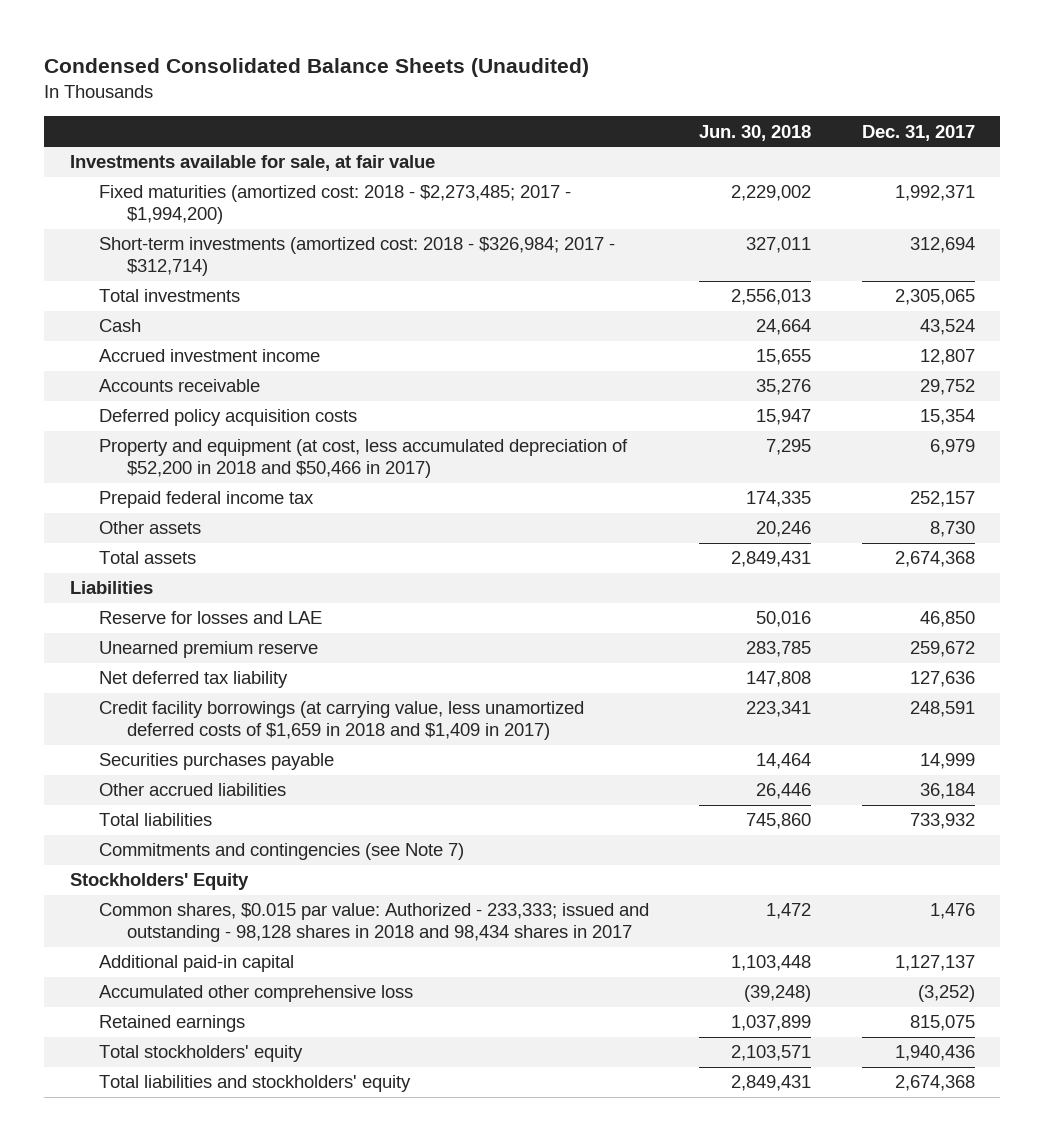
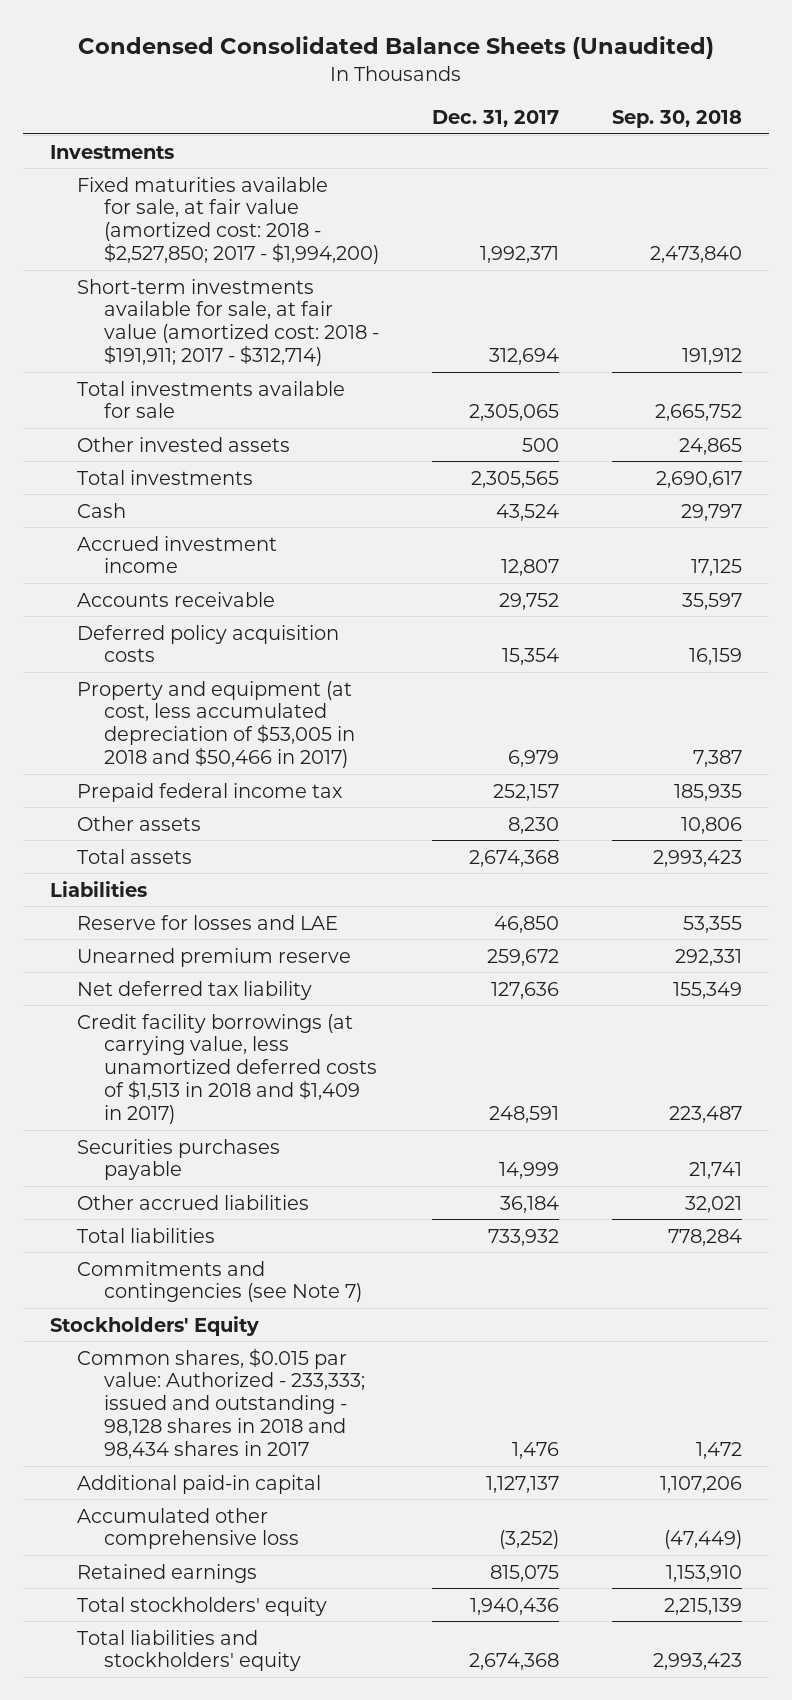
[699,124,812,141] Jun. 30, 2018 -> none
none -> [612,110,743,129] Sep. 30, 2018
[69,155,435,172] Investments available for sale, at fair value -> [50,144,175,159] Investments
[98,185,571,225] Fixed maturities (amortized cost: 2018 - $2,273,485; 2017 - $1,994,200) -> [76,176,379,265] Fixed maturities available for sale, at fair value (amortized cost: 2018 - $2,527,850; 2017 - $1,994,200)
[98,237,615,277] Short-term investments (amortized cost: 2018 - $326,984; 2017 - $312,714) -> [76,278,379,367] Short-term investments available for sale, at fair value (amortized cost: 2018 - $191,911; 2017 - $312,714)
none -> [76,380,345,419] Total investments available for sale
none -> [76,436,290,452] Other invested assets
[894,289,975,306] 2,305,065 -> [470,470,559,488] 2,305,565
[98,439,628,479] Property and equipment (at cost, less accumulated depreciation of $52,200 in 2018 and $50,466 in 2017) -> [76,680,355,769] Property and equipment (at cost, less accumulated depreciation of $53,005 in 2018 and $50,466 in 2017)
[929,521,975,538] 8,730 -> [507,816,559,834] 8,230
[98,701,584,741] Credit facility borrowings (at carrying value, less unamortized deferred costs of $1,659 in 2018 and $1,409 in 2017) -> [76,1013,377,1125] Credit facility borrowings (at carrying value, less unamortized deferred costs of $1,513 in 2018 and $1,409 in 2017)

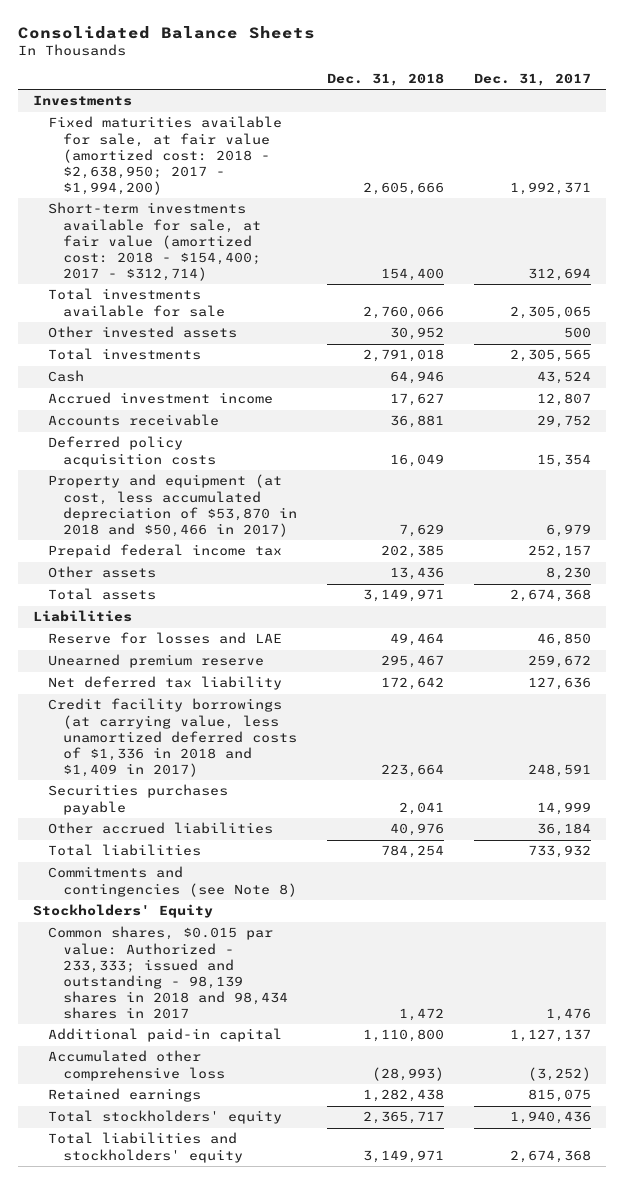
[78,36,715,60] Condensed Consolidated Balance Sheets (Unaudited) -> [17,25,315,39] Consolidated Balance Sheets
[612,110,743,129] Sep. 30, 2018 -> none
none -> [327,73,445,87] Dec. 31, 2018
[76,176,379,265] Fixed maturities available for sale, at fair value (amortized cost: 2018 - $2,527,850; 2017 - $1,994,200) -> [47,116,282,195] Fixed maturities available for sale, at fair value (amortized cost: 2018 - $2,638,950; 2017 - $1,994,200)
[76,278,379,367] Short-term investments available for sale, at fair value (amortized cost: 2018 - $191,911; 2017 - $312,714) -> [47,202,262,281] Short-term investments available for sale, at fair value (amortized cost: 2018 - $154,400; 2017 - $312,714)
[76,680,355,769] Property and equipment (at cost, less accumulated depreciation of $53,005 in 2018 and $50,466 in 2017) -> [47,474,298,537] Property and equipment (at cost, less accumulated depreciation of $53,870 in 2018 and $50,466 in 2017)
[76,1013,377,1125] Credit facility borrowings (at carrying value, less unamortized deferred costs of $1,513 in 2018 and $1,409 in 2017) -> [47,698,298,777] Credit facility borrowings (at carrying value, less unamortized deferred costs of $1,336 in 2018 and $1,409 in 2017)
[76,1260,362,1303] Commitments and contingencies (see Note 7) -> [47,866,298,897] Commitments and contingencies (see Note 8)
[76,1347,365,1460] Common shares, $0.015 par value: Authorized - 233,333; issued and outstanding - 98,128 shares in 2018 and 98,434 shares in 2017 -> [47,926,289,1020] Common shares, $0.015 par value: Authorized - 233,333; issued and outstanding - 98,139 shares in 2018 and 98,434 shares in 2017

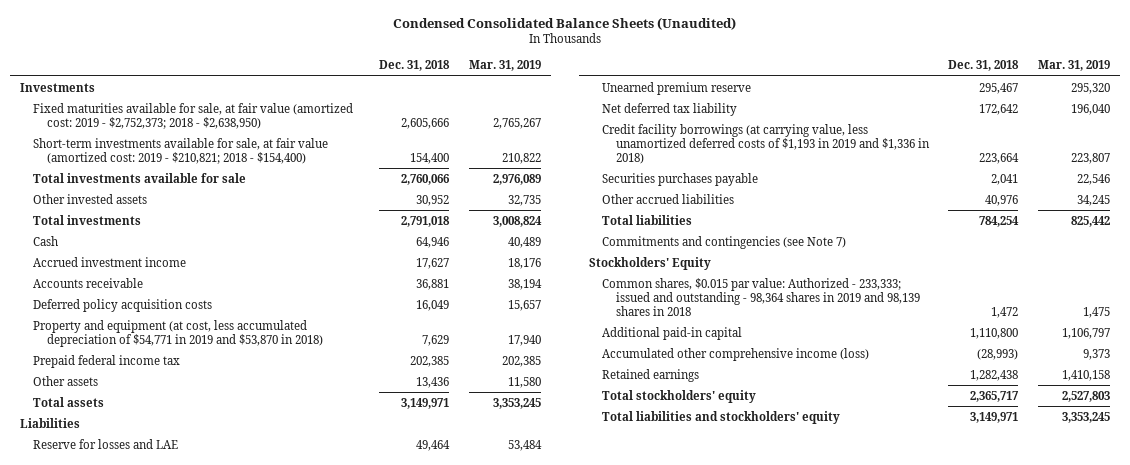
[17,25,315,39] Consolidated Balance Sheets -> [392,16,736,30] Condensed Consolidated Balance Sheets (Unaudited)
[474,73,592,87] Dec. 31, 2017 -> none
none -> [468,60,541,72] Mar. 31, 2019
[47,116,282,195] Fixed maturities available for sale, at fair value (amortized cost: 2018 - $2,638,950; 2017 - $1,994,200) -> [33,102,354,129] Fixed maturities available for sale, at fair value (amortized cost: 2019 - $2,752,373; 2018 - $2,638,950)
[47,202,262,281] Short-term investments available for sale, at fair value (amortized cost: 2018 - $154,400; 2017 - $312,714) -> [33,137,329,164] Short-term investments available for sale, at fair value (amortized cost: 2019 - $210,821; 2018 - $154,400)
[47,474,298,537] Property and equipment (at cost, less accumulated depreciation of $53,870 in 2018 and $50,466 in 2017) -> [33,319,323,347] Property and equipment (at cost, less accumulated depreciation of $54,771 in 2019 and $53,870 in 2018)
[47,698,298,777] Credit facility borrowings (at carrying value, less unamortized deferred costs of $1,336 in 2018 and $1,409 in 2017) -> [602,123,930,164] Credit facility borrowings (at carrying value, less unamortized deferred costs of $1,193 in 2019 and $1,336 in 2018)
[47,866,298,897] Commitments and contingencies (see Note 8) -> [602,235,847,249] Commitments and contingencies (see Note 7)
[47,926,289,1020] Common shares, $0.015 par value: Authorized - 233,333; issued and outstanding - 98,139 shares in 2018 and 98,434 shares in 2017 -> [602,277,920,316] Common shares, $0.015 par value: Authorized - 233,333; issued and outstanding - 98,364 shares in 2019 and 98,139 shares in 2018
[47,1050,226,1081] Accumulated other comprehensive loss -> [602,347,870,361] Accumulated other comprehensive income (loss)

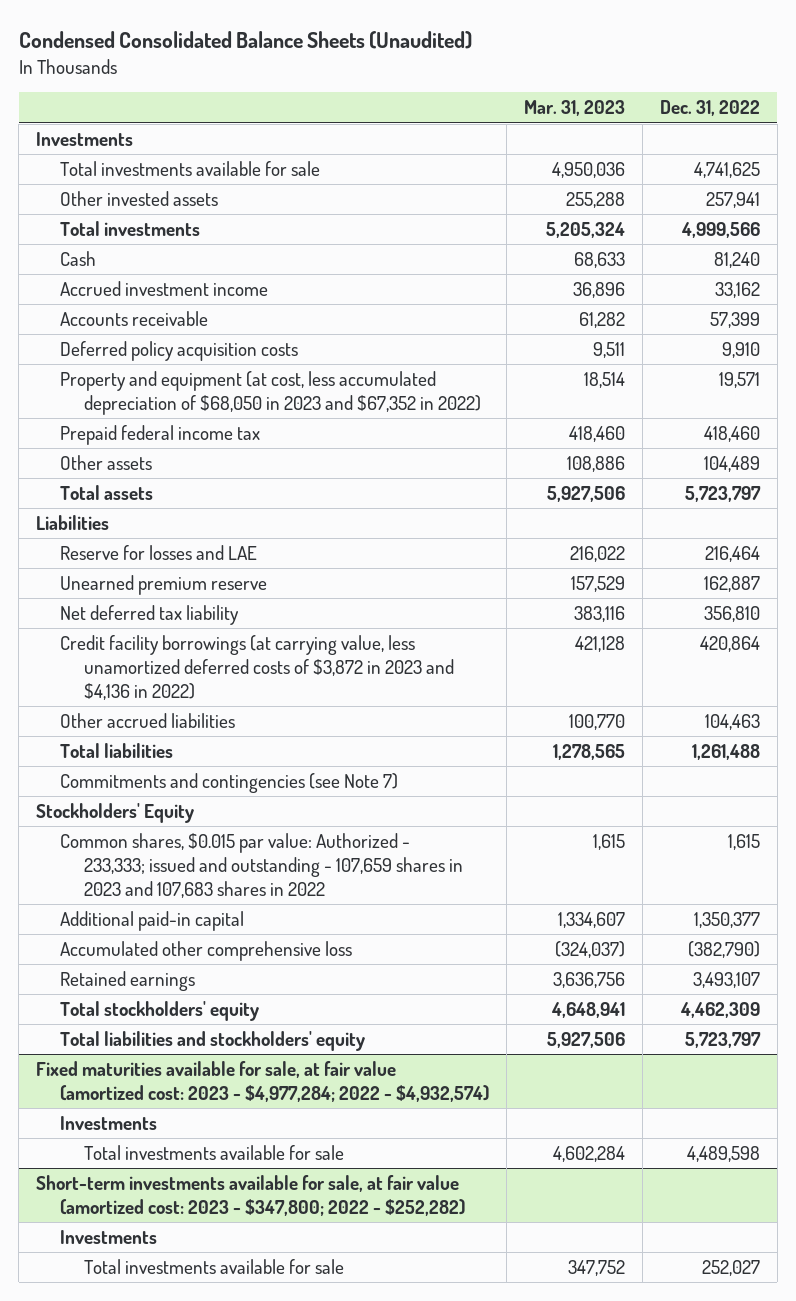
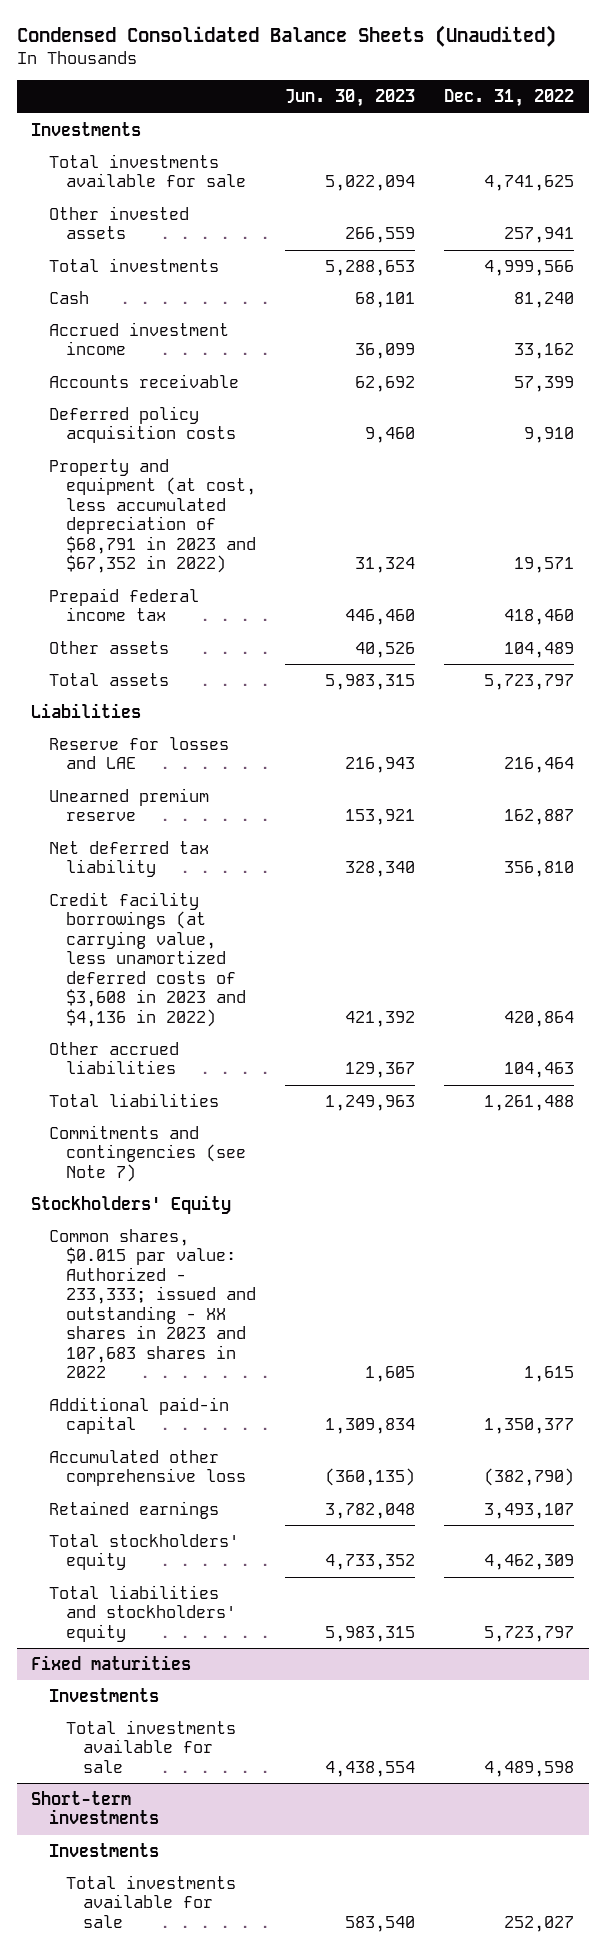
[524,100,626,117] Mar. 31, 2023 -> none
none -> [285,89,416,108] Jun. 30, 2023
[60,370,482,415] Property and equipment (at cost, less accumulated depreciation of $68,050 in 2023 and $67,352 in 2022) -> [48,458,256,574] Property and equipment (at cost, less accumulated depreciation of $68,791 in 2023 and $67,352 in 2022)
[60,634,455,700] Credit facility borrowings (at carrying value, less unamortized deferred costs of $3,872 in 2023 and $4,136 in 2022) -> [48,891,246,1027] Credit facility borrowings (at carrying value, less unamortized deferred costs of $3,608 in 2023 and $4,136 in 2022)
[60,832,464,898] Common shares, $0.015 par value: Authorized - 233,333; issued and outstanding - 107,659 shares in 2023 and 107,683 shares in 2022 -> [48,1228,256,1379] Common shares, $0.015 par value: Authorized - 233,333; issued and outstanding - XX shares in 2023 and 107,683 shares in 2022
[36,1060,490,1102] Fixed maturities available for sale, at fair value (amortized cost: 2023 - $4,977,284; 2022 - $4,932,574) -> [31,1654,192,1670] Fixed maturities
[36,1174,466,1216] Short-term investments available for sale, at fair value (amortized cost: 2023 - $347,800; 2022 - $252,282) -> [31,1790,159,1825] Short-term investments

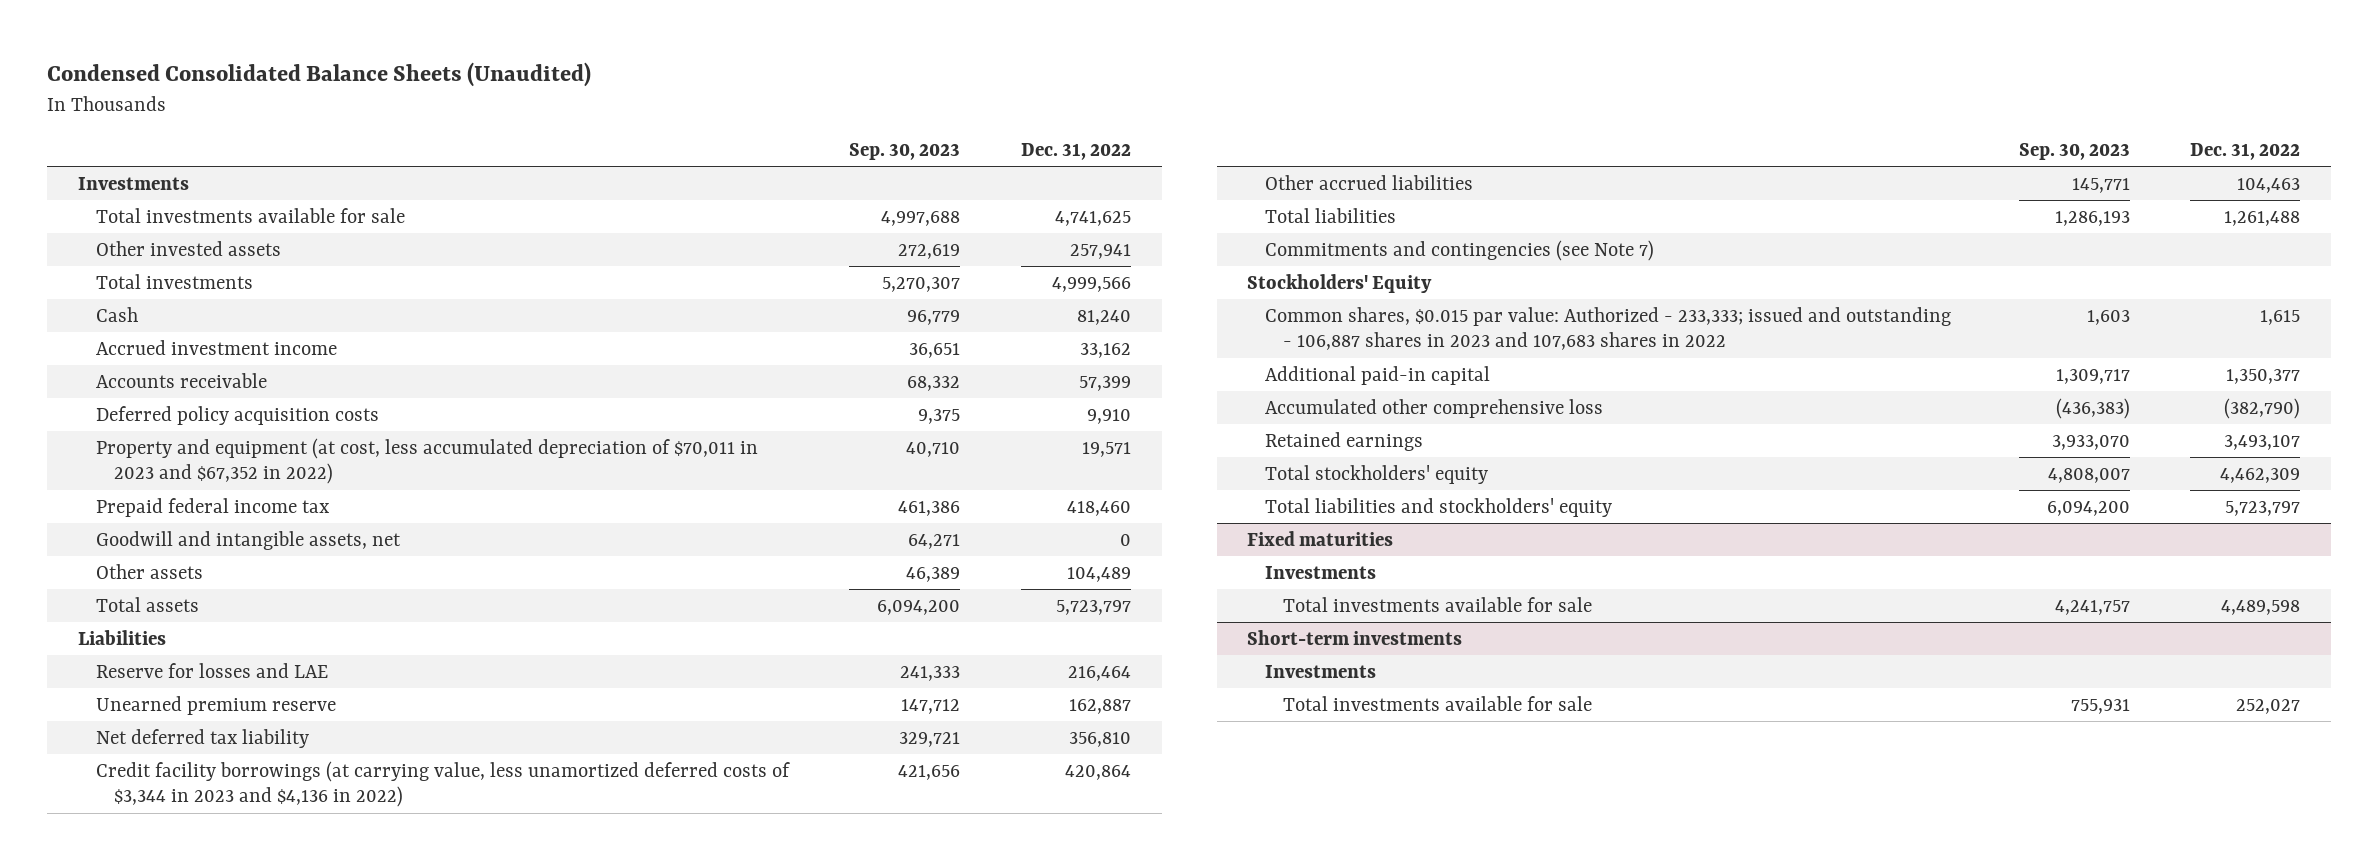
[285,89,416,108] Jun. 30, 2023 -> none
none -> [849,142,961,160] Sep. 30, 2023
[48,458,256,574] Property and equipment (at cost, less accumulated depreciation of $68,791 in 2023 and $67,352 in 2022) -> [95,437,758,485] Property and equipment (at cost, less accumulated depreciation of $70,011 in 2023 and $67,352 in 2022)
none -> [95,530,401,550] Goodwill and intangible assets, net
[48,891,246,1027] Credit facility borrowings (at carrying value, less unamortized deferred costs of $3,608 in 2023 and $4,136 in 2022) -> [95,760,790,808] Credit facility borrowings (at carrying value, less unamortized deferred costs of $3,344 in 2023 and $4,136 in 2022)
[48,1228,256,1379] Common shares, $0.015 par value: Authorized - 233,333; issued and outstanding - XX shares in 2023 and 107,683 shares in 2022 -> [1264,306,1951,351] Common shares, $0.015 par value: Authorized - 233,333; issued and outstanding - 106,887 shares in 2023 and 107,683 shares in 2022

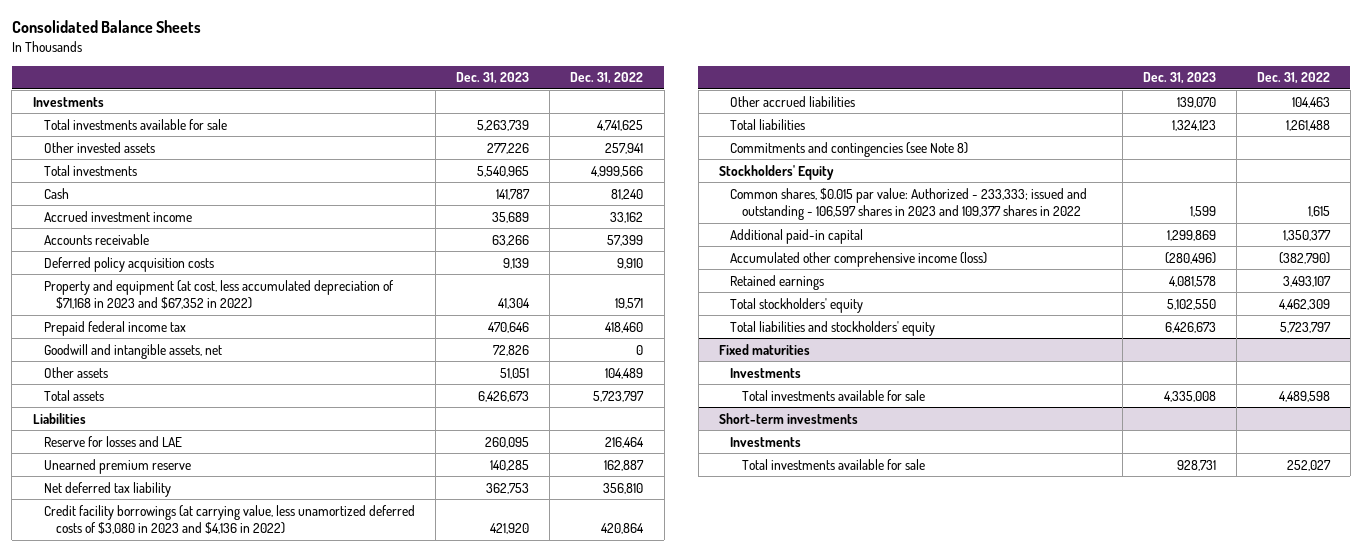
[47,62,592,88] Condensed Consolidated Balance Sheets (Unaudited) -> [11,20,201,34] Consolidated Balance Sheets
[849,142,961,160] Sep. 30, 2023 -> none
none -> [456,72,530,85] Dec. 31, 2023
[95,437,758,485] Property and equipment (at cost, less accumulated depreciation of $70,011 in 2023 and $67,352 in 2022) -> [44,279,395,310] Property and equipment (at cost, less accumulated depreciation of $71,168 in 2023 and $67,352 in 2022)
[95,760,790,808] Credit facility borrowings (at carrying value, less unamortized deferred costs of $3,344 in 2023 and $4,136 in 2022) -> [44,504,416,535] Credit facility borrowings (at carrying value, less unamortized deferred costs of $3,080 in 2023 and $4,136 in 2022)
[1264,239,1654,261] Commitments and contingencies (see Note 7) -> [730,141,969,157] Commitments and contingencies (see Note 8)
[1264,306,1951,351] Common shares, $0.015 par value: Authorized - 233,333; issued and outstanding - 106,887 shares in 2023 and 107,683 shares in 2022 -> [730,187,1088,221] Common shares, $0.015 par value: Authorized - 233,333; issued and outstanding - 106,597 shares in 2023 and 109,377 shares in 2022
[1264,398,1603,418] Accumulated other comprehensive loss -> [730,251,988,267] Accumulated other comprehensive income (loss)

